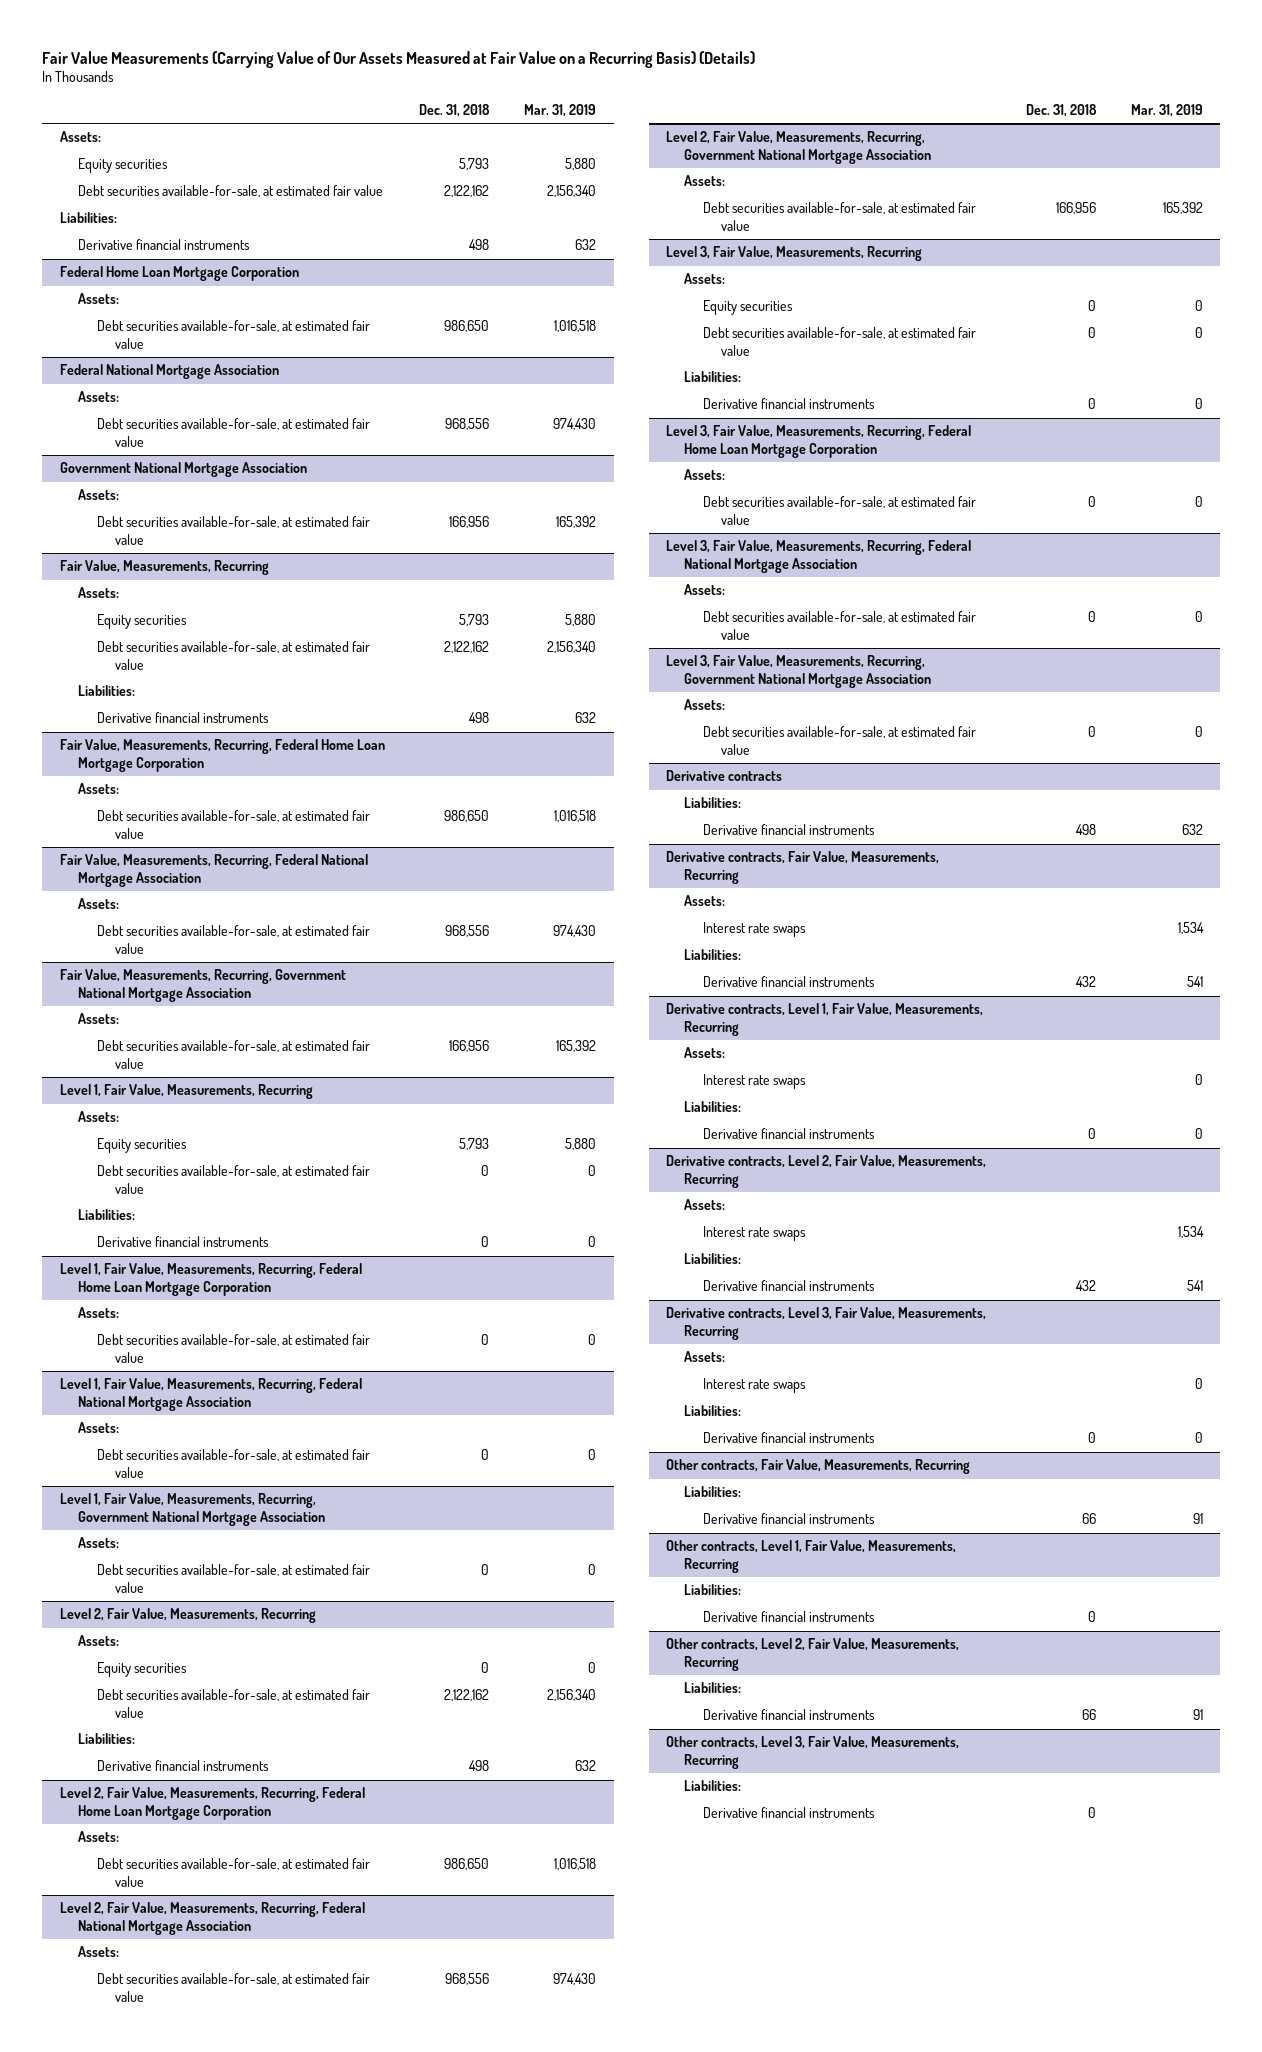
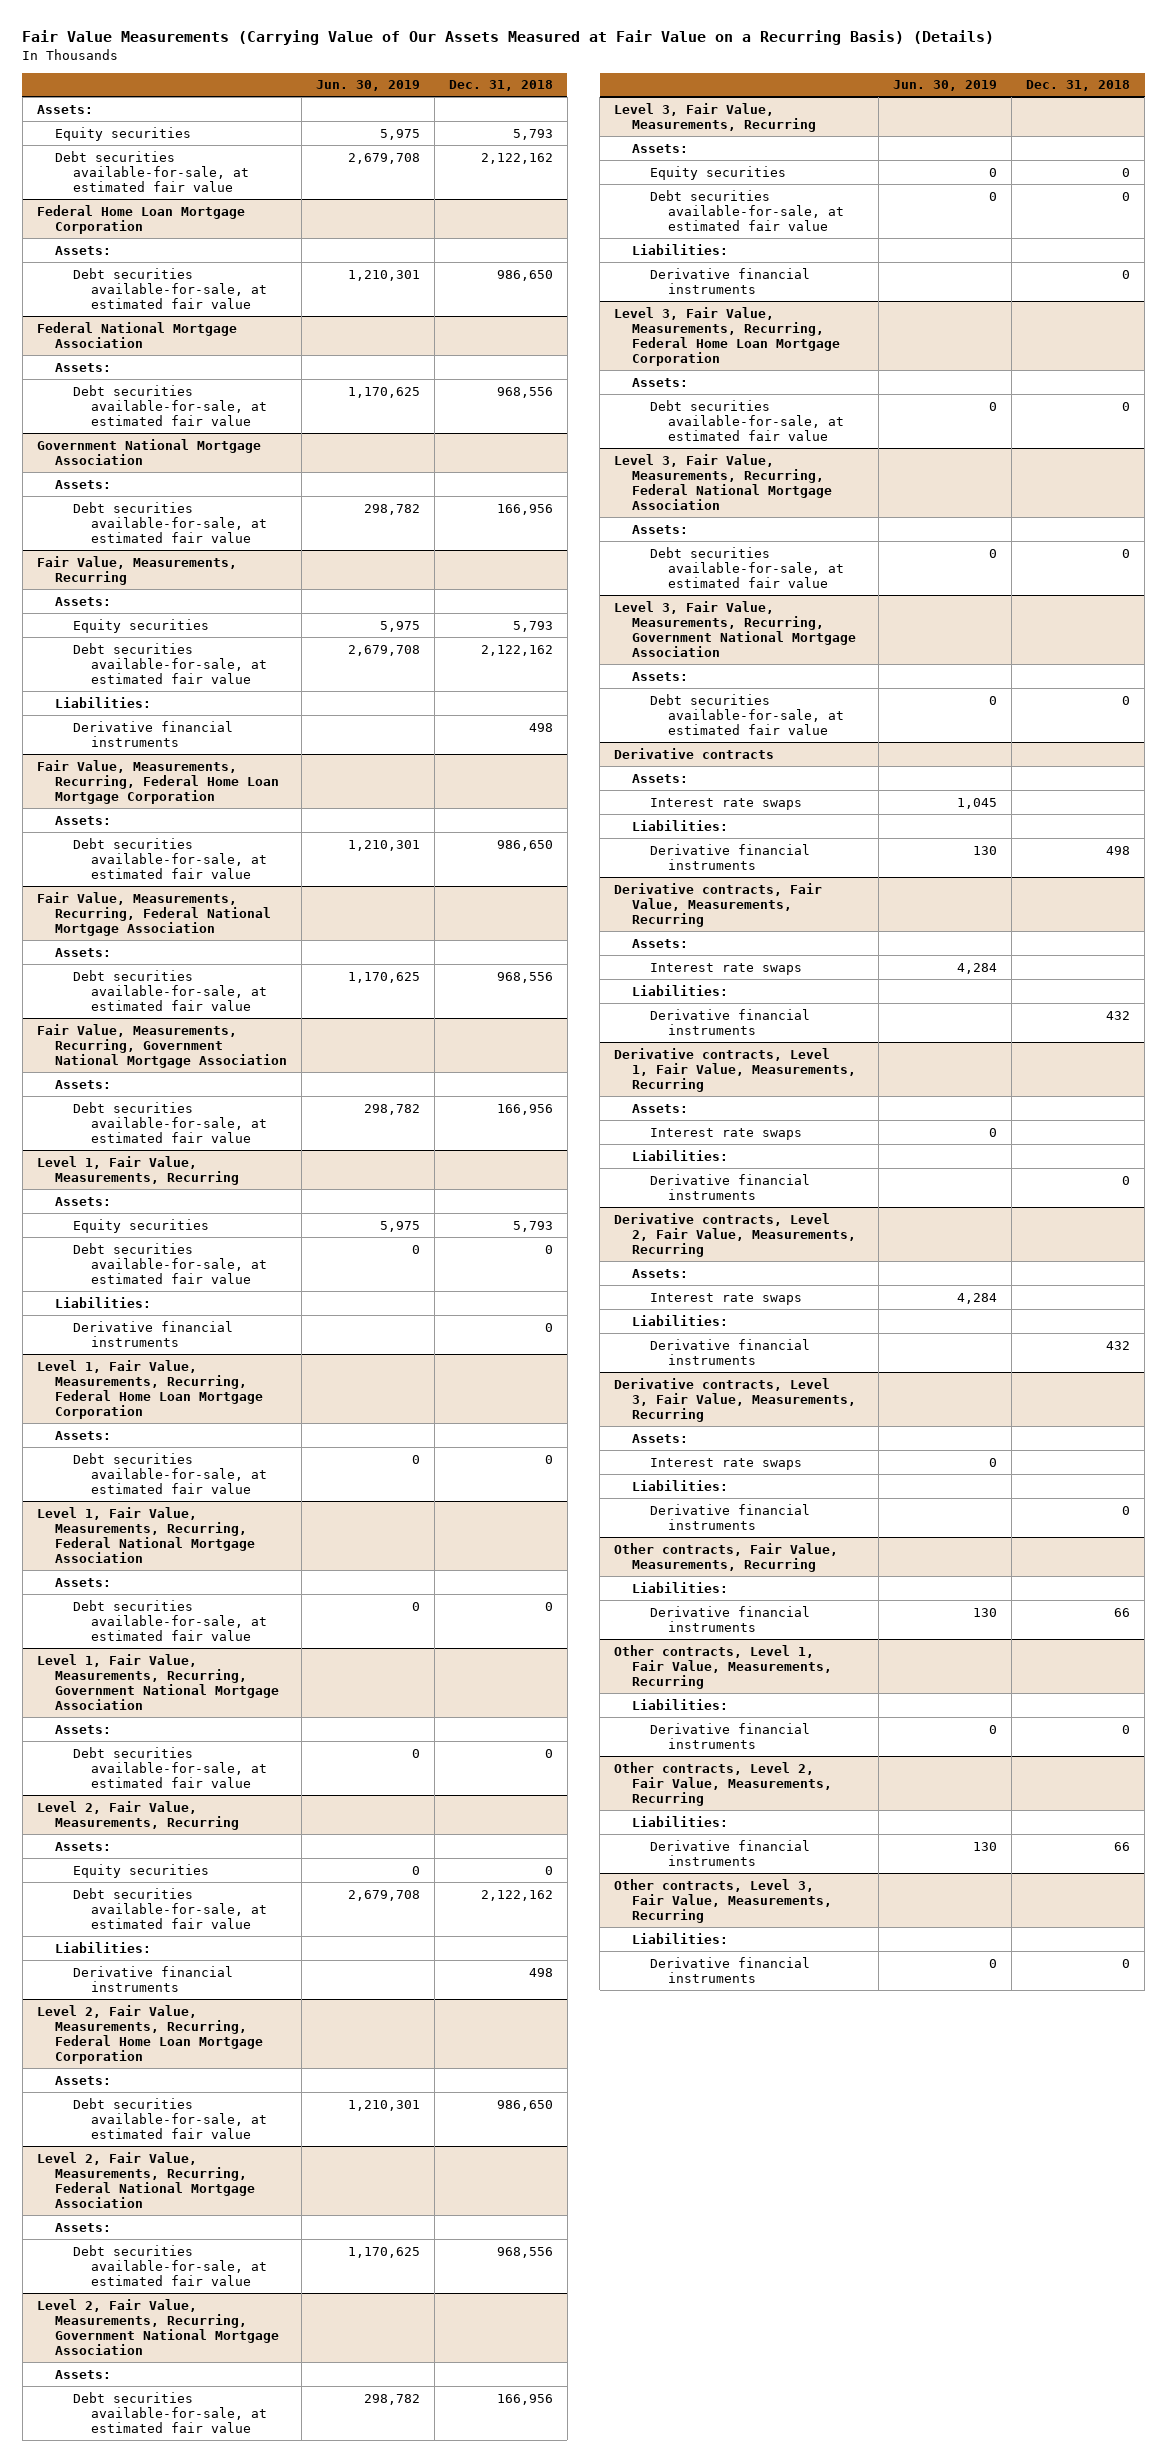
[524,103,597,117] Mar. 31, 2019 -> none
none -> [315,80,420,92] Jun. 30, 2019
[59,212,117,224] Liabilities: -> none
[78,239,251,251] Derivative financial instruments -> none
none -> [632,773,689,783] Assets:
none -> [650,797,803,810] Interest rate swaps

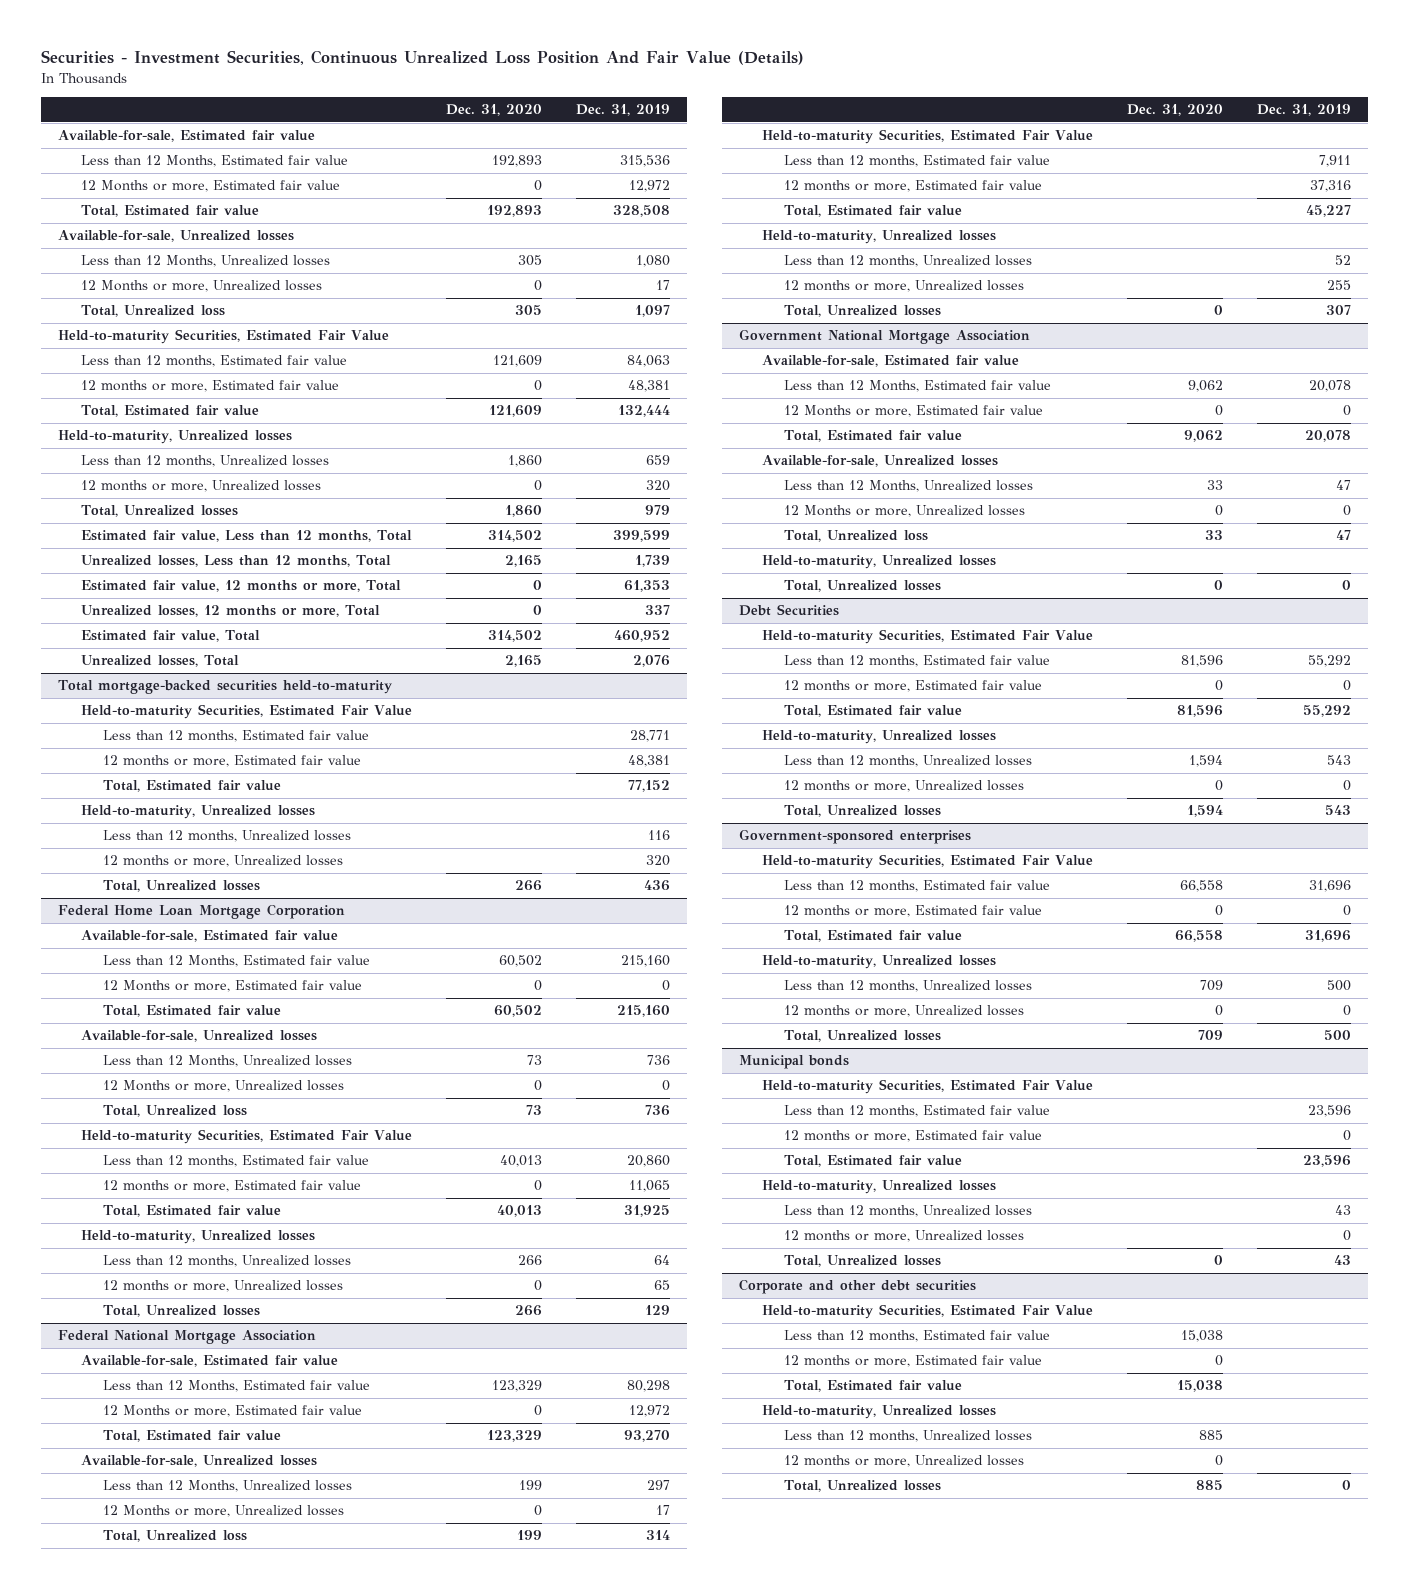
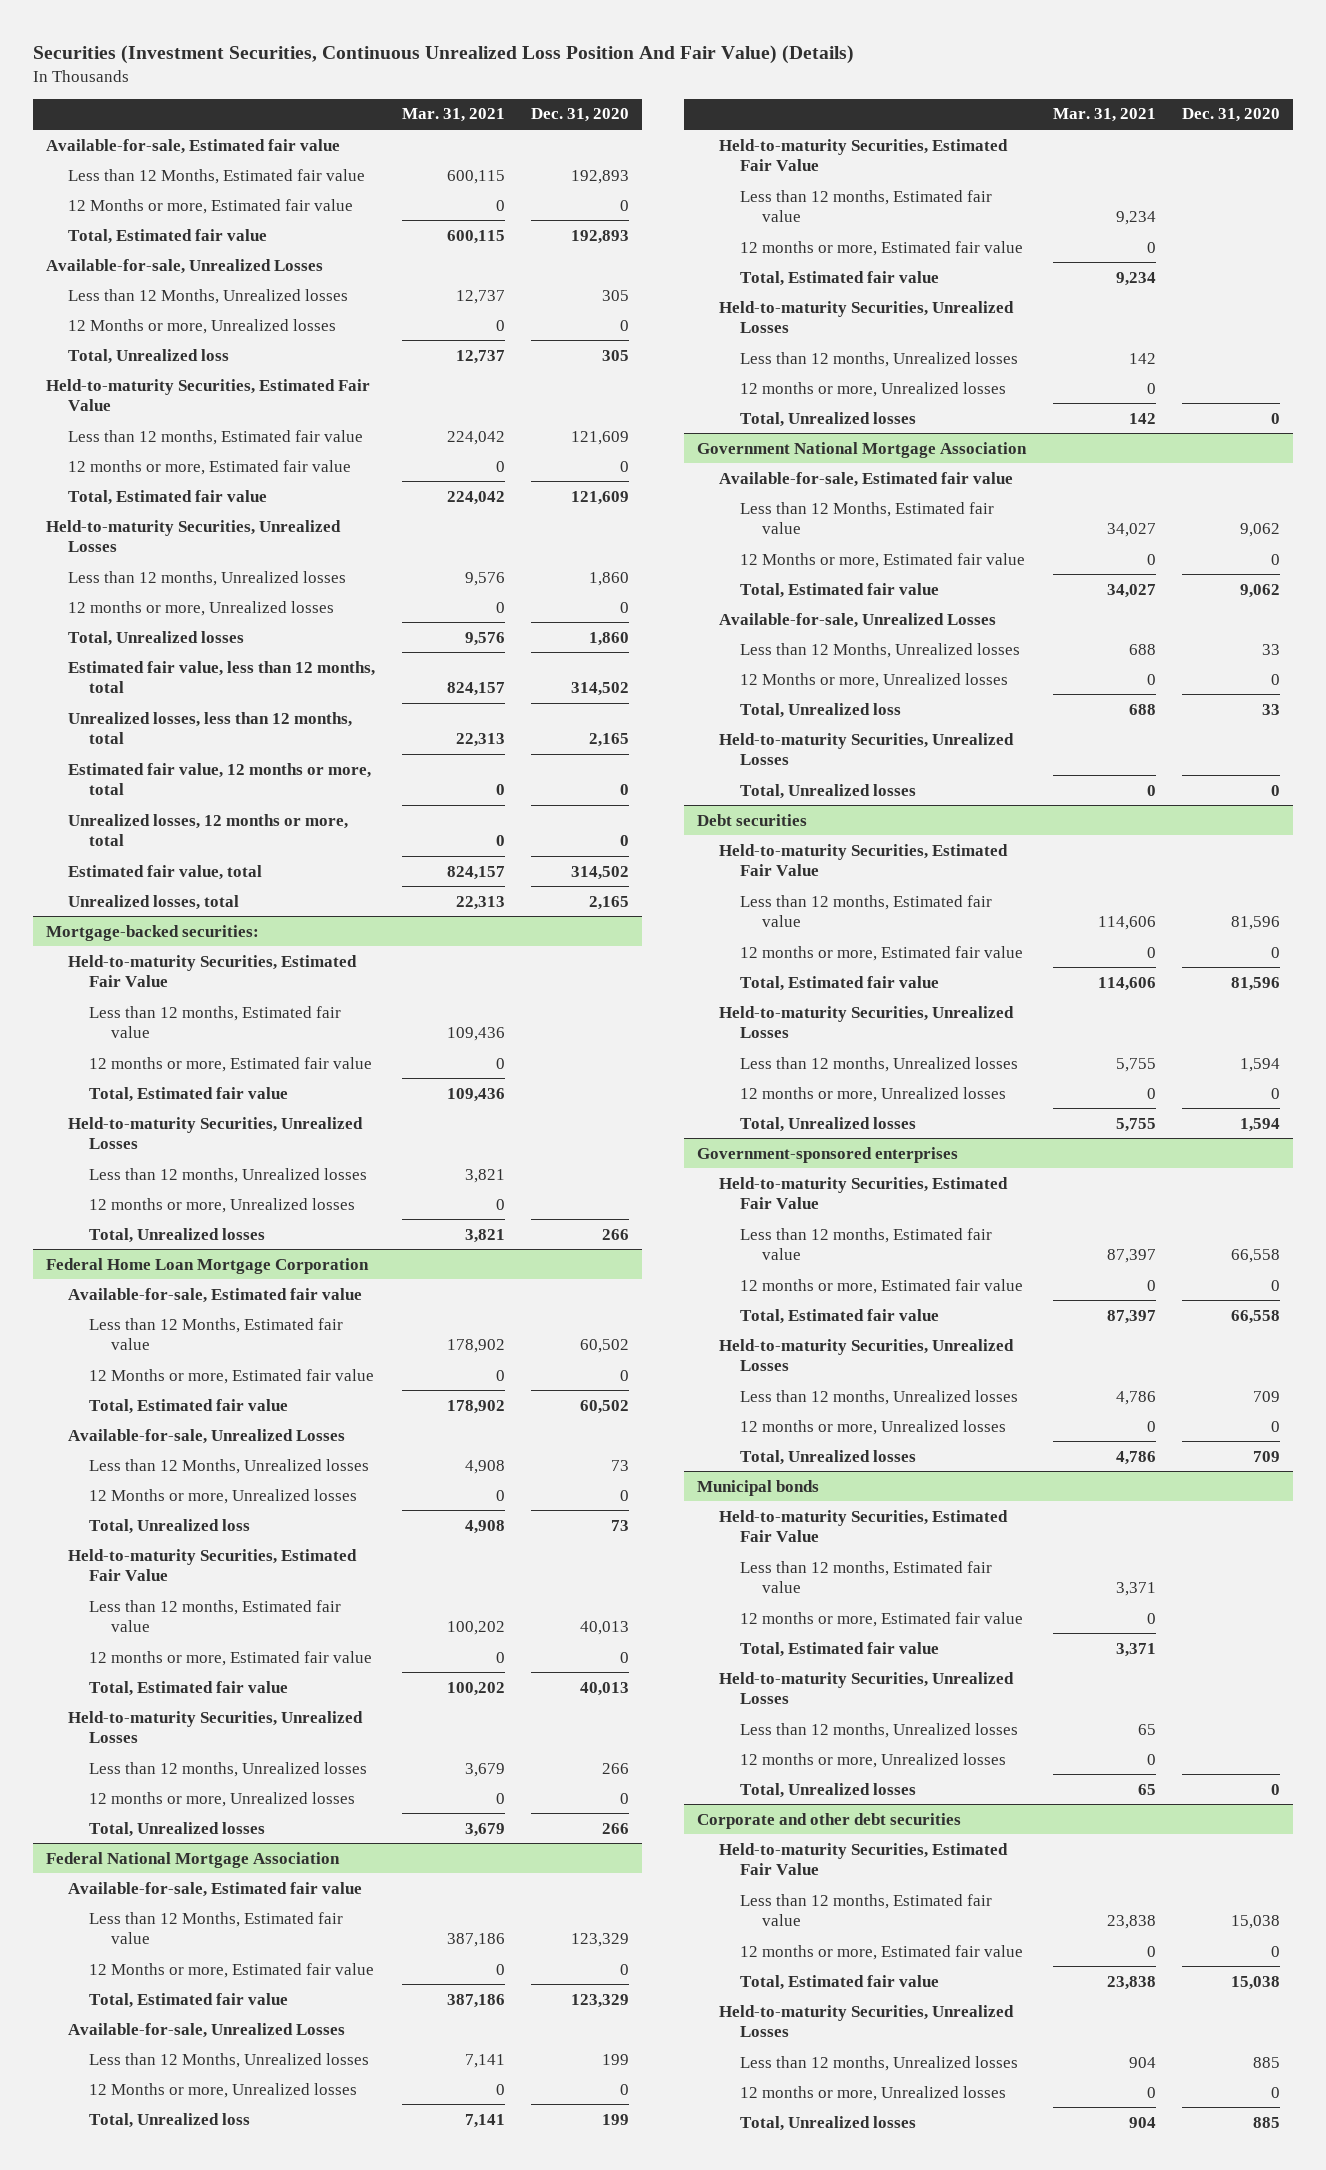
[41,50,805,66] Securities - Investment Securities, Continuous Unrealized Loss Position And Fair Value (Details) -> [33,45,855,65] Securities (Investment Securities, Continuous Unrealized Loss Position And Fair Value) (Details)
[575,104,670,117] Dec. 31, 2019 -> none
none -> [401,108,505,123] Mar. 31, 2021
[58,230,295,243] Available-for-sale, Unrealized losses -> [46,258,324,274] Available-for-sale, Unrealized Losses
[58,430,293,445] Held-to-maturity, Unrealized losses -> [46,519,342,553] Held-to-maturity Securities, Unrealized Losses
[80,530,412,543] Estimated fair value, Less than 12 months, Total -> [67,660,375,694] Estimated fair value, less than 12 months, total
[80,555,391,568] Unrealized losses, Less than 12 months, Total -> [67,711,352,745] Unrealized losses, less than 12 months, total
[80,580,401,593] Estimated fair value, 12 months or more, Total -> [67,762,371,796] Estimated fair value, 12 months or more, total
[80,605,380,618] Unrealized losses, 12 months or more, Total -> [67,813,348,847] Unrealized losses, 12 months or more, total
[80,630,260,643] Estimated fair value, Total -> [67,864,262,880] Estimated fair value, total
[80,655,239,668] Unrealized losses, Total -> [67,894,239,910] Unrealized losses, total
[58,680,393,695] Total mortgage-backed securities held-to-maturity -> [46,924,260,941] Mortgage-backed securities:
[80,805,315,820] Held-to-maturity, Unrealized losses -> [67,1116,363,1150] Held-to-maturity Securities, Unrealized Losses
[80,1030,317,1043] Available-for-sale, Unrealized losses -> [67,1428,345,1444] Available-for-sale, Unrealized Losses
[80,1230,315,1245] Held-to-maturity, Unrealized losses -> [67,1710,363,1744] Held-to-maturity Securities, Unrealized Losses
[80,1455,317,1468] Available-for-sale, Unrealized losses -> [67,2022,345,2038] Available-for-sale, Unrealized Losses
[761,230,996,245] Held-to-maturity, Unrealized losses -> [718,300,1014,334] Held-to-maturity Securities, Unrealized Losses
[761,455,998,468] Available-for-sale, Unrealized losses -> [718,612,996,628] Available-for-sale, Unrealized Losses
[761,555,996,570] Held-to-maturity, Unrealized losses -> [718,732,1014,766] Held-to-maturity Securities, Unrealized Losses
[739,604,840,617] Debt Securities -> [697,813,808,826] Debt securities
[761,730,996,745] Held-to-maturity, Unrealized losses -> [718,1005,1014,1039] Held-to-maturity Securities, Unrealized Losses
[761,955,996,970] Held-to-maturity, Unrealized losses -> [718,1338,1014,1372] Held-to-maturity Securities, Unrealized Losses
[761,1180,996,1195] Held-to-maturity, Unrealized losses -> [718,1671,1014,1705] Held-to-maturity Securities, Unrealized Losses
[761,1405,996,1420] Held-to-maturity, Unrealized losses -> [718,2004,1014,2038] Held-to-maturity Securities, Unrealized Losses

